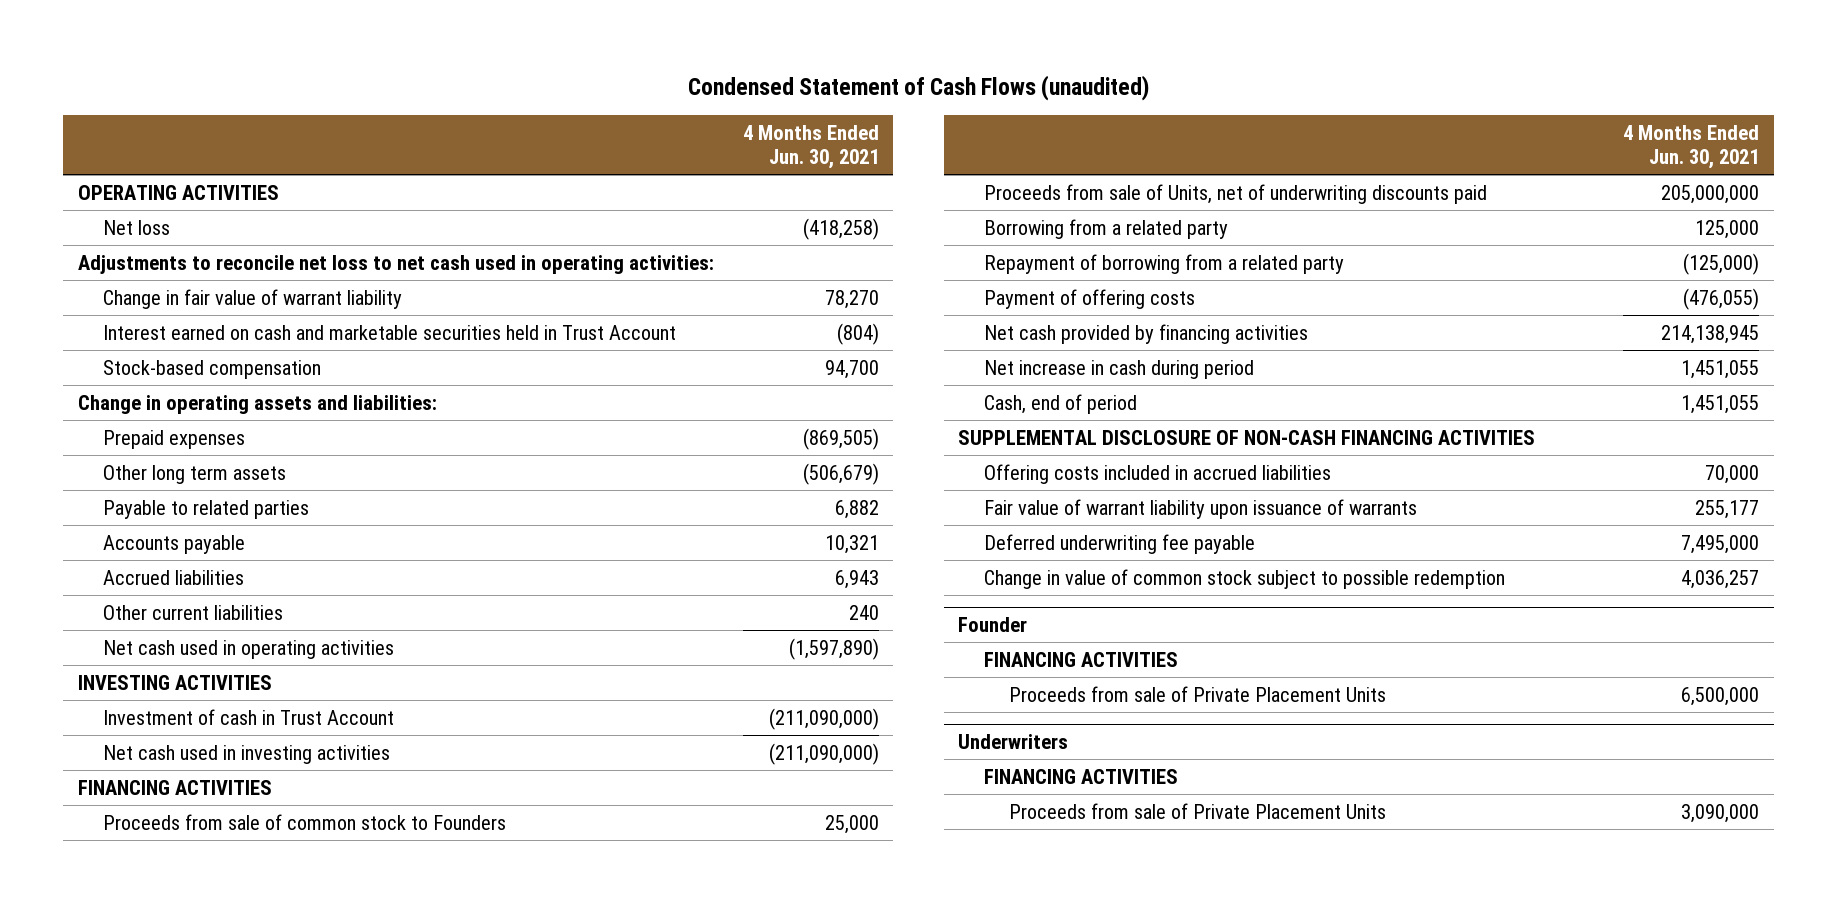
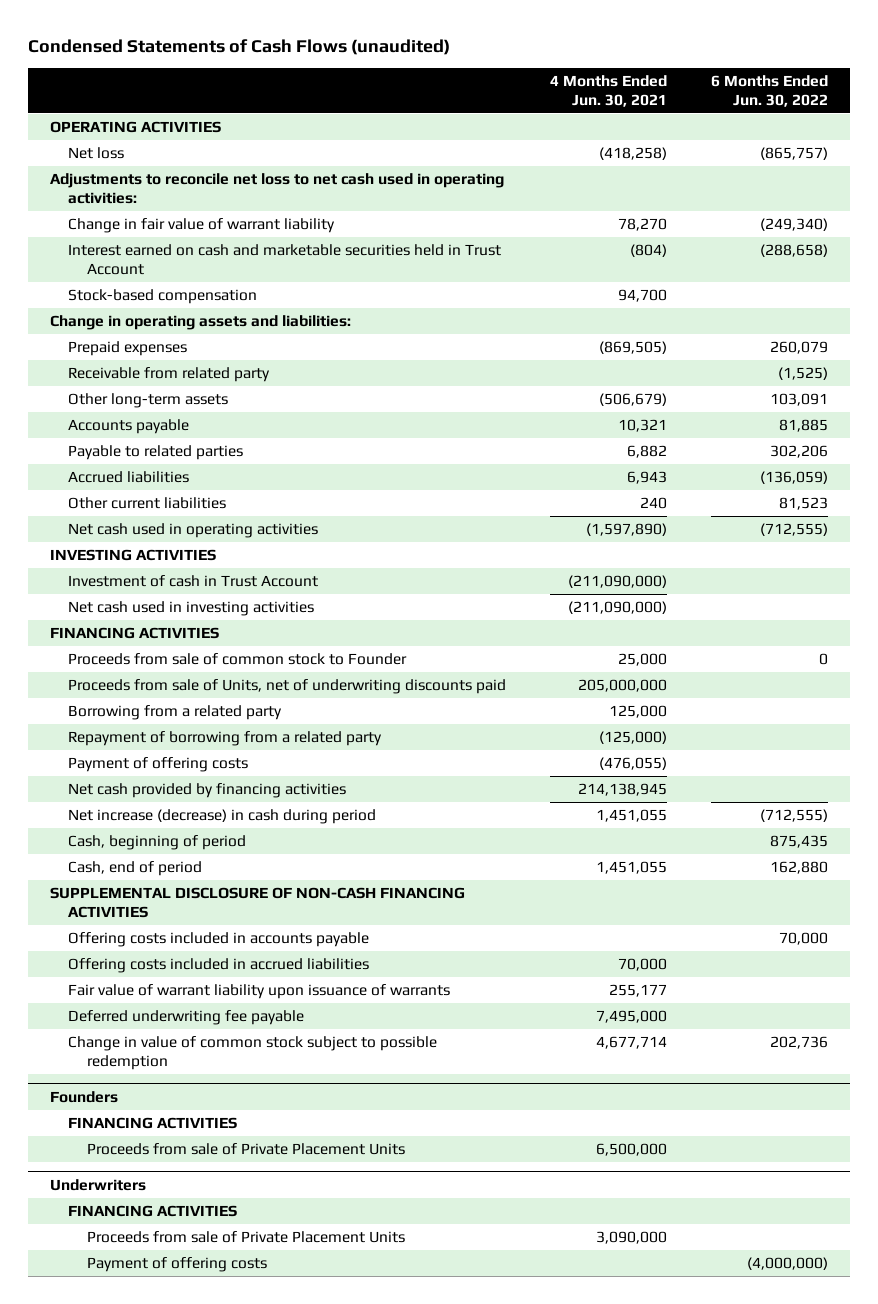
[687,74,1149,101] Condensed Statement of Cash Flows (unaudited) -> [28,39,451,56] Condensed Statements of Cash Flows (unaudited)
none -> [711,74,829,107] 6 Months Ended Jun. 30, 2022
none -> [68,367,271,383] Receivable from related party
[102,464,286,484] Other long term assets -> [68,393,229,409] Other long-term assets
[102,499,309,519] Payable to related parties -> [68,445,244,461] Payable to related parties
[102,813,506,830] Proceeds from sale of common stock to Founders -> [68,653,408,666] Proceeds from sale of common stock to Founder
[983,359,1254,379] Net increase in cash during period -> [68,809,377,825] Net increase (decrease) in cash during period
none -> [68,835,247,851] Cash, beginning of period
none -> [68,932,370,948] Offering costs included in accounts payable
[1681,569,1760,589] 4,036,257 -> [596,1036,668,1050] 4,677,714
[958,616,1028,632] Founder -> [50,1090,119,1103] Founders
none -> [86,1257,267,1273] Payment of offering costs

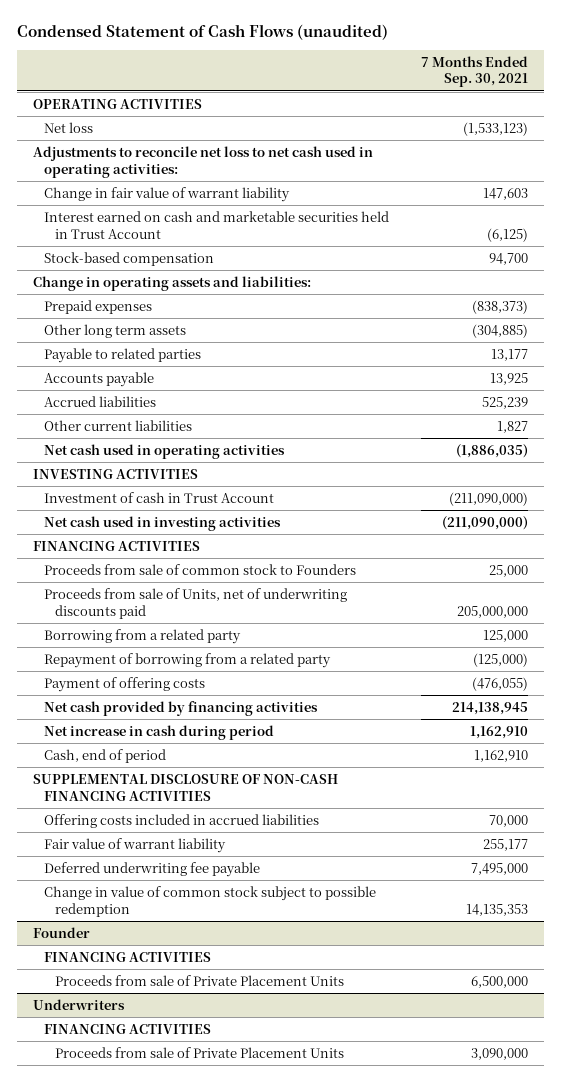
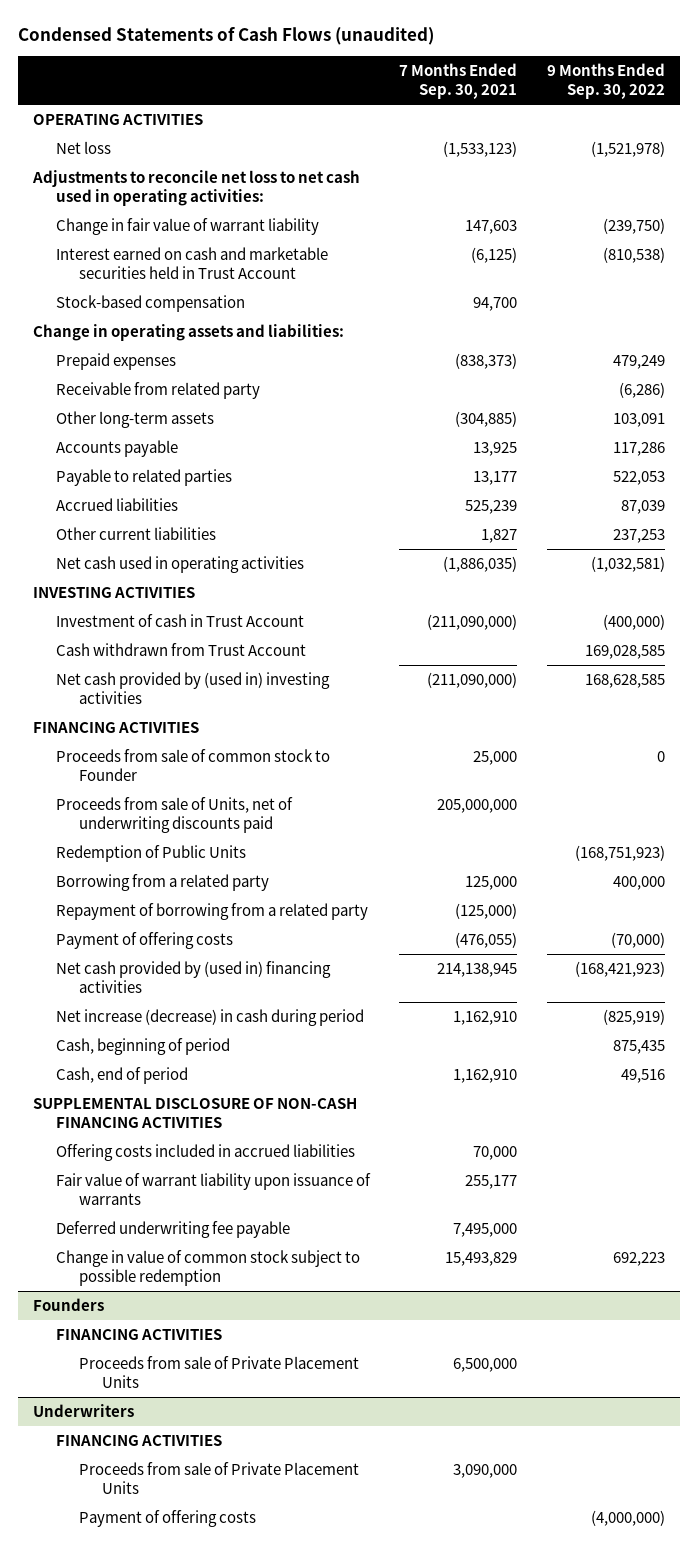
[16,23,388,40] Condensed Statement of Cash Flows (unaudited) -> [17,27,434,46] Condensed Statements of Cash Flows (unaudited)
none -> [547,63,666,100] 9 Months Ended Sep. 30, 2022
none -> [55,381,260,399] Receivable from related party
[43,323,186,338] Other long term assets -> [55,410,214,428] Other long-term assets
[43,347,201,363] Payable to related parties -> [55,468,232,486] Payable to related parties
none -> [55,642,306,656] Cash withdrawn from Trust Account
[43,515,281,531] Net cash used in investing activities -> [55,671,330,704] Net cash provided by (used in) investing activities
[43,563,356,575] Proceeds from sale of common stock to Founders -> [55,748,330,781] Proceeds from sale of common stock to Founder
none -> [55,844,246,862] Redemption of Public Units
[43,700,318,716] Net cash provided by financing activities -> [55,960,331,993] Net cash provided by (used in) financing activities
[43,724,274,740] Net increase in cash during period -> [55,1008,364,1026] Net increase (decrease) in cash during period
none -> [55,1037,230,1055] Cash, beginning of period
[43,837,226,853] Fair value of warrant liability -> [55,1172,371,1205] Fair value of warrant liability upon issuance of warrants
[465,903,528,916] 14,135,353 -> [445,1251,518,1266] 15,493,829
[32,926,90,938] Founder -> [32,1297,104,1311] Founders
none -> [78,1509,256,1527] Payment of offering costs

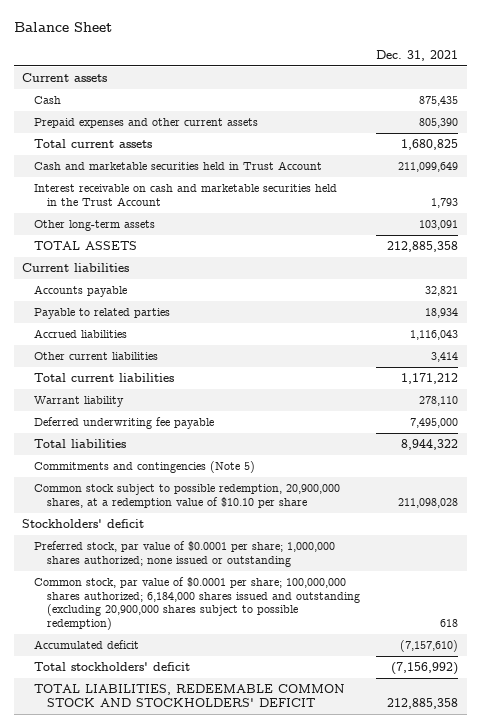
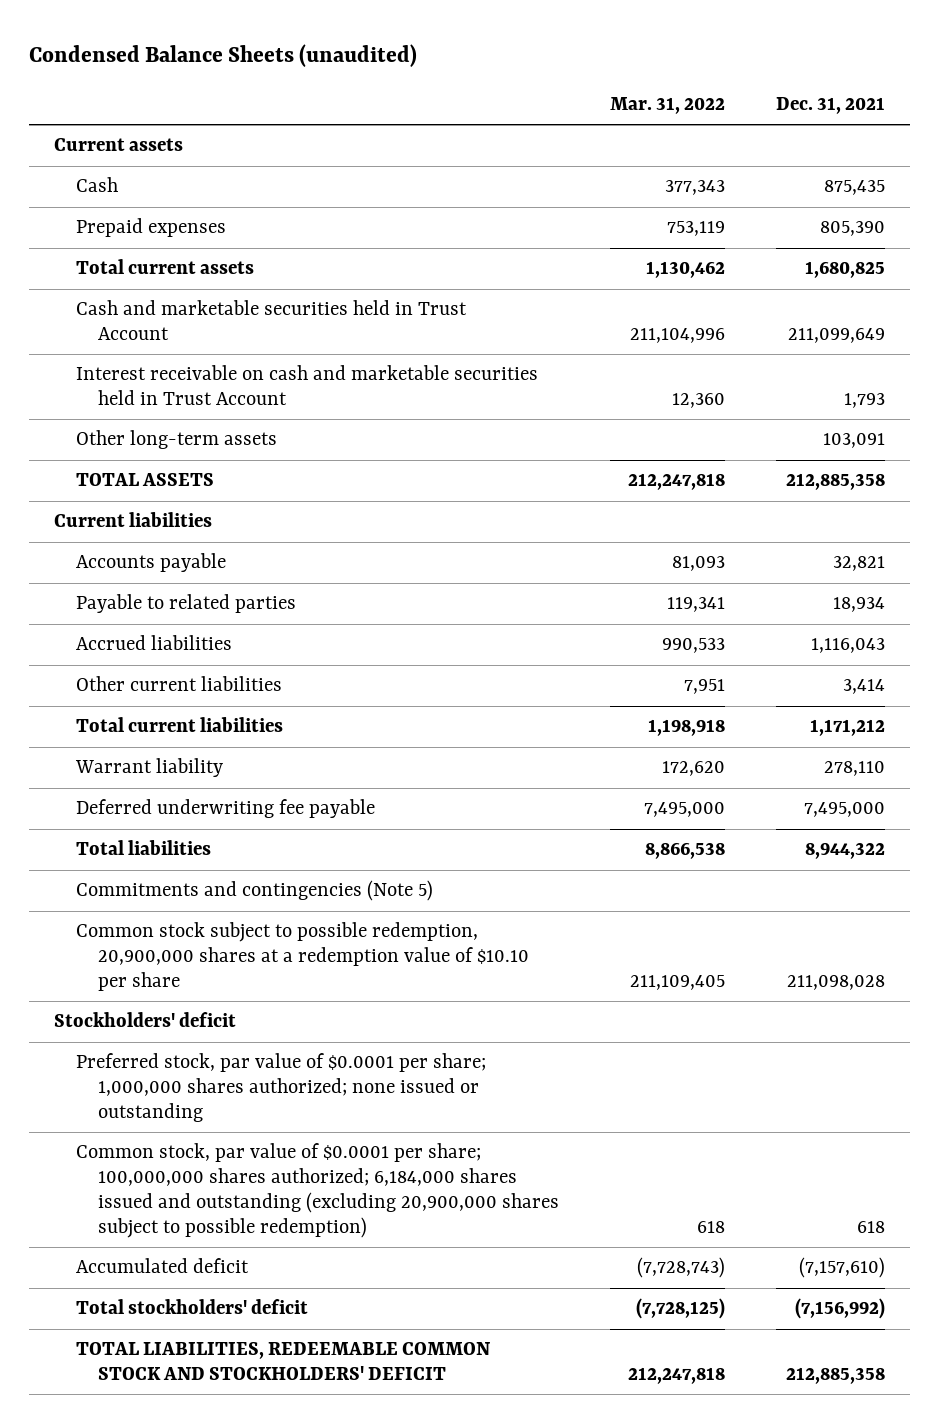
[13,21,112,32] Balance Sheet -> [28,44,417,68] Condensed Balance Sheets (unaudited)
none -> [610,97,726,115] Mar. 31, 2022
[34,118,259,129] Prepaid expenses and other current assets -> [76,218,227,238] Prepaid expenses
[34,184,338,206] Interest receivable on cash and marketable securities held in the Trust Account -> [76,365,539,406] Interest receivable on cash and marketable securities held in Trust Account
[34,484,341,508] Common stock subject to possible redemption, 20,900,000 shares, at a redemption value of $10.10 per share -> [76,922,530,991] Common stock subject to possible redemption, 20,900,000 shares at a redemption value of $10.10 per share

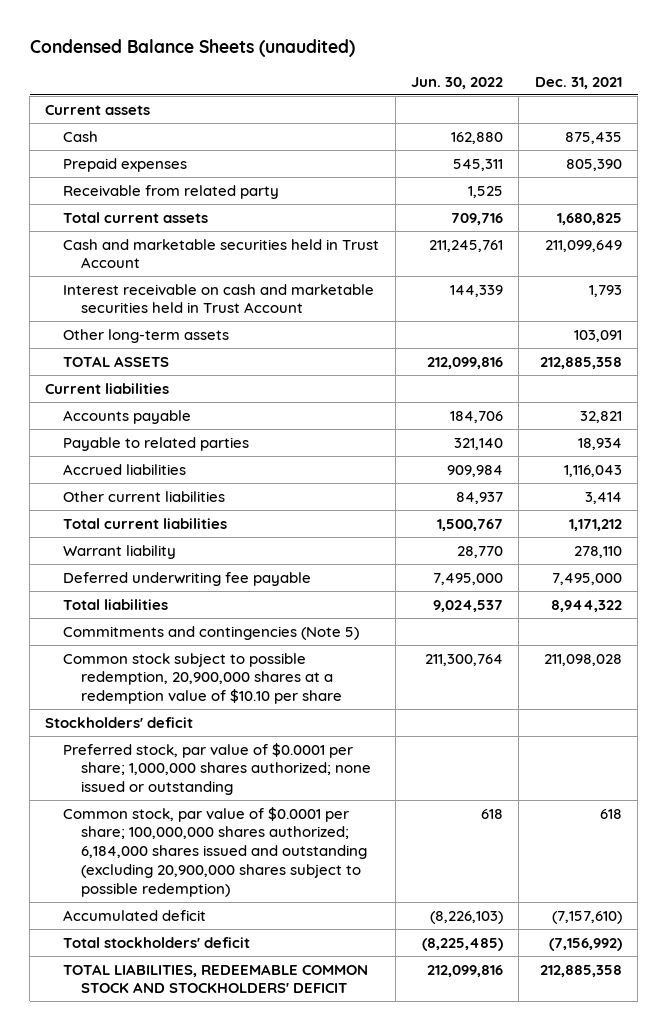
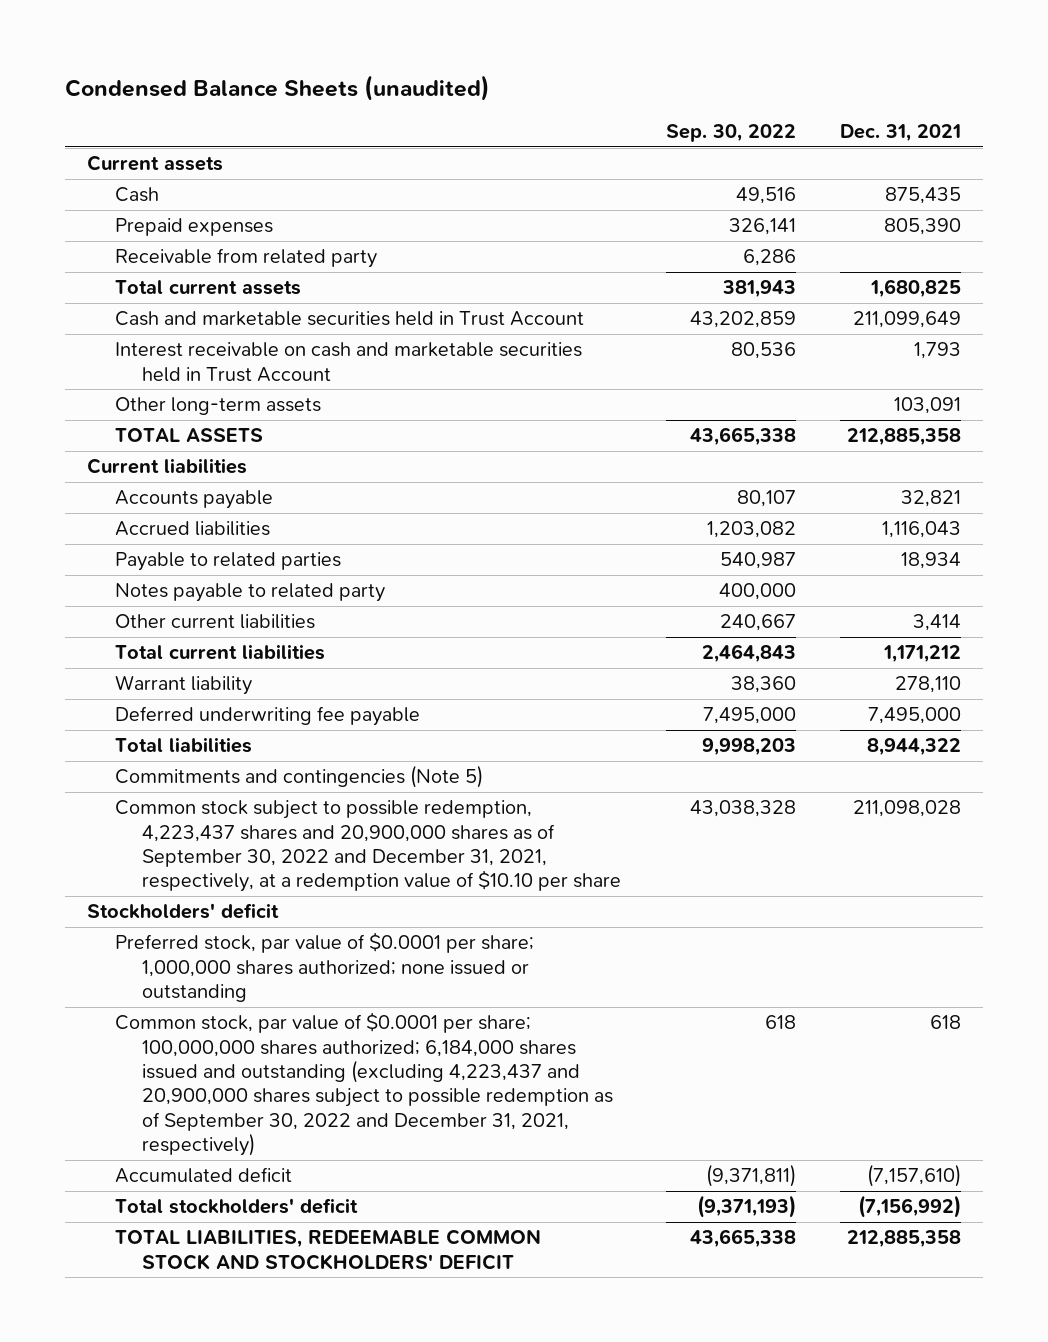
[410,76,503,89] Jun. 30, 2022 -> none
none -> [665,124,796,143] Sep. 30, 2022
[63,436,250,451] Payable to related parties -> [114,552,341,572] Payable to related parties
none -> [114,583,385,603] Notes payable to related party
[63,652,342,705] Common stock subject to possible redemption, 20,900,000 shares at a redemption value of $10.10 per share -> [114,800,622,893] Common stock subject to possible redemption, 4,223,437 shares and 20,900,000 shares as of September 30, 2022 and December 31, 2021, respectively, at a redemption value of $10.10 per share
[63,806,367,897] Common stock, par value of $0.0001 per share; 100,000,000 shares authorized; 6,184,000 shares issued and outstanding (excluding 20,900,000 shares subject to possible redemption) -> [114,1012,614,1156] Common stock, par value of $0.0001 per share; 100,000,000 shares authorized; 6,184,000 shares issued and outstanding (excluding 4,223,437 and 20,900,000 shares subject to possible redemption as of September 30, 2022 and December 31, 2021, respectively)

